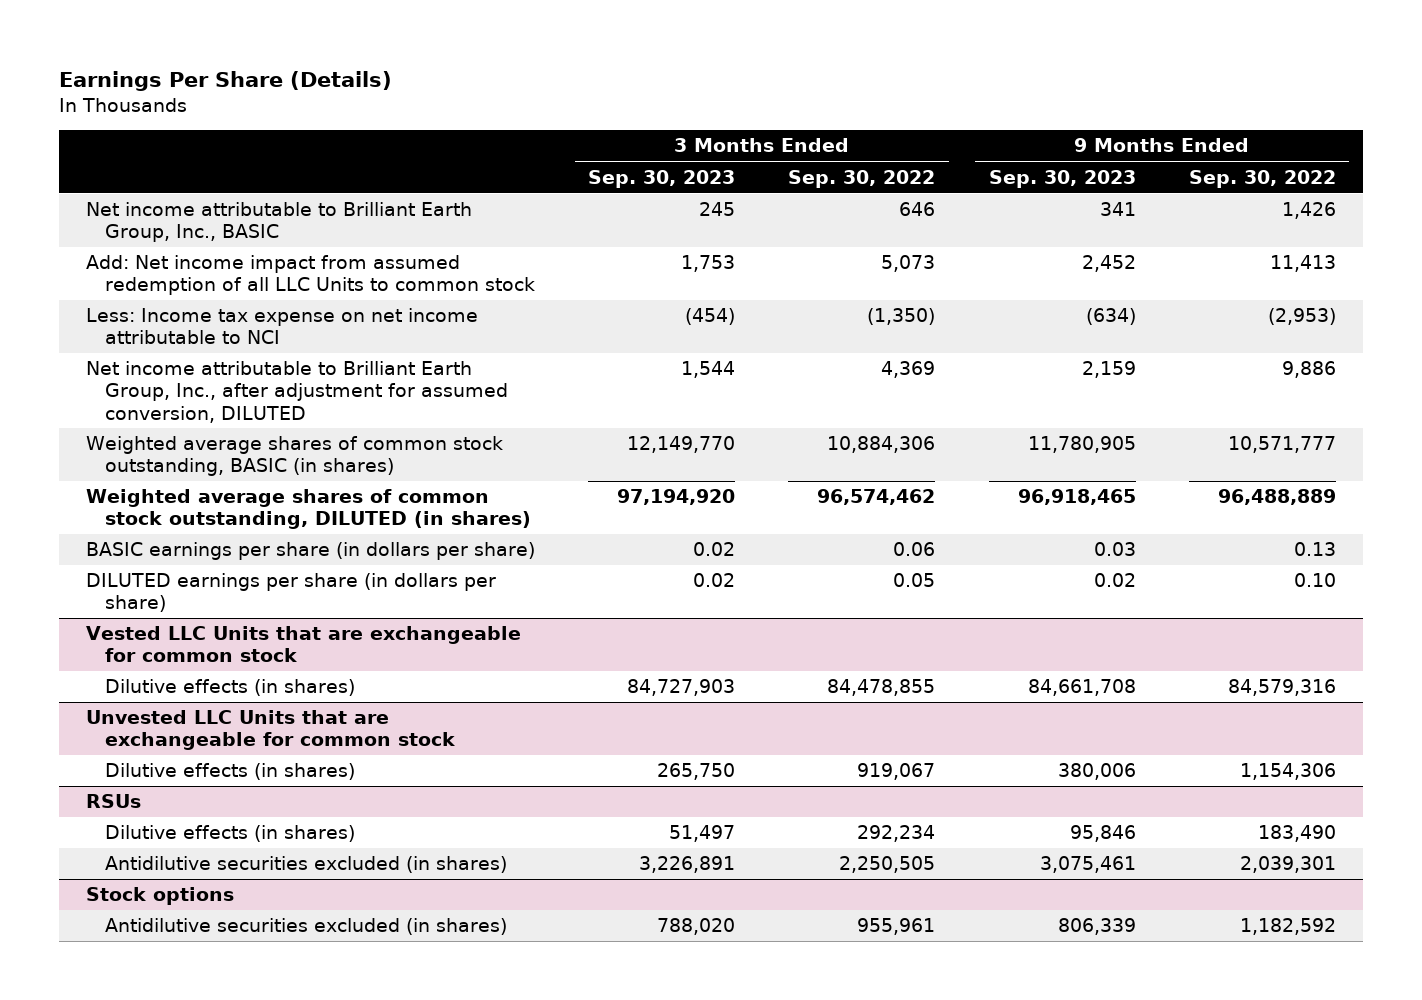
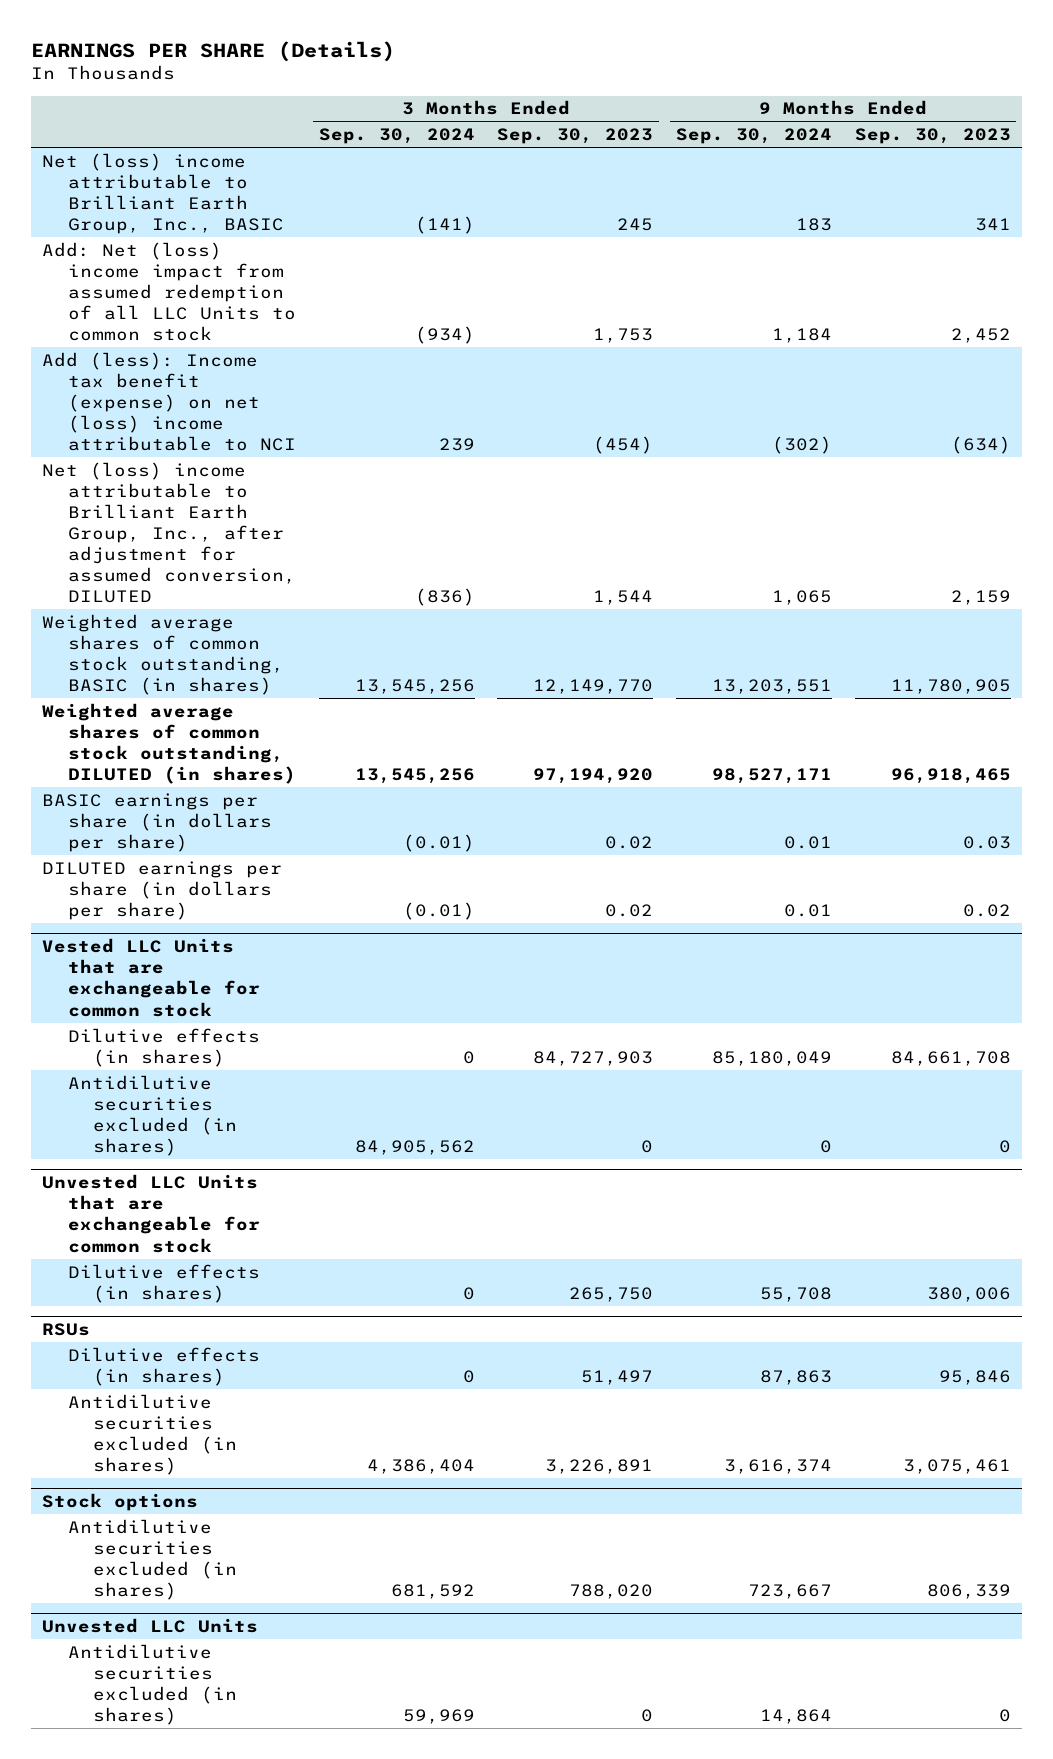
[58,71,392,92] Earnings Per Share (Details) -> [31,40,396,62] EARNINGS PER SHARE (Details)
[788,169,936,188] Sep. 30, 2022 -> none
[1188,169,1336,188] Sep. 30, 2022 -> none
none -> [318,128,475,145] Sep. 30, 2024
none -> [675,128,832,145] Sep. 30, 2024
[85,202,472,243] Net income attributable to Brilliant Earth Group, Inc., BASIC -> [42,152,284,235] Net (loss) income attributable to Brilliant Earth Group, Inc., BASIC
[85,255,535,296] Add: Net income impact from assumed redemption of all LLC Units to common stock -> [42,241,296,342] Add: Net (loss) income impact from assumed redemption of all LLC Units to common stock
[85,308,478,345] Less: Income tax expense on net income attributable to NCI -> [42,351,296,452] Add (less): Income tax benefit (expense) on net (loss) income attributable to NCI
[85,361,508,423] Net income attributable to Brilliant Earth Group, Inc., after adjustment for assumed conversion, DILUTED -> [42,461,296,604] Net (loss) income attributable to Brilliant Earth Group, Inc., after adjustment for assumed conversion, DILUTED
none -> [67,1074,238,1157] Antidilutive securities excluded (in shares)
none -> [42,1618,259,1634] Unvested LLC Units
none -> [67,1643,238,1726] Antidilutive securities excluded (in shares)

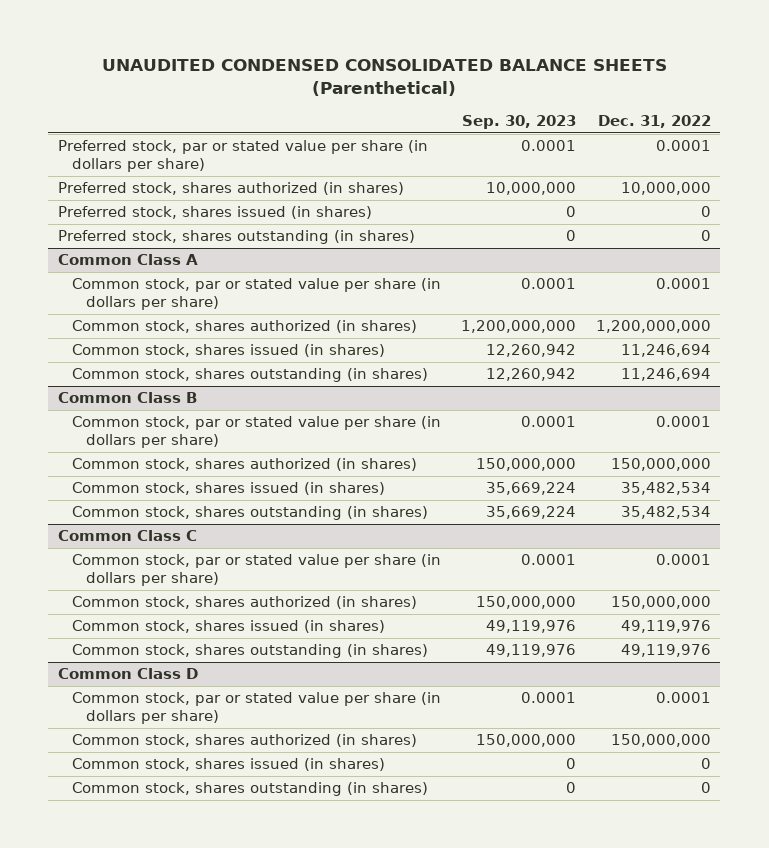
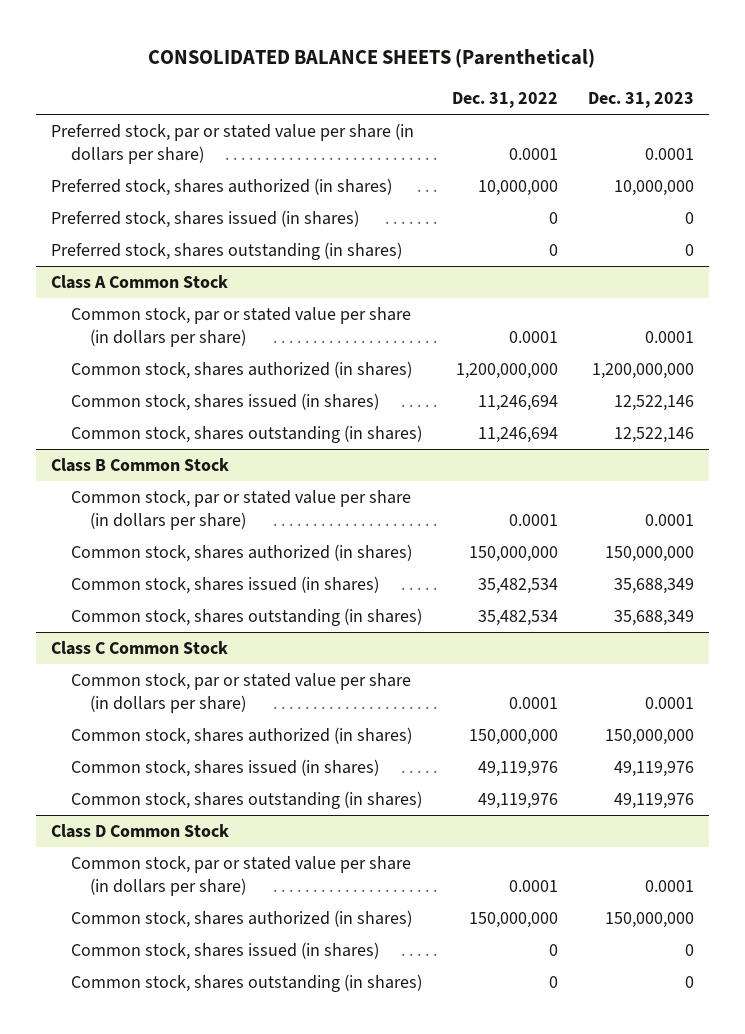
[102,59,668,97] UNAUDITED CONDENSED CONSOLIDATED BALANCE SHEETS (Parenthetical) -> [148,48,596,68] CONSOLIDATED BALANCE SHEETS (Parenthetical)
[461,115,576,130] Sep. 30, 2023 -> none
none -> [587,91,694,108] Dec. 31, 2023
[58,254,199,266] Common Class A -> [51,275,229,290] Class A Common Stock
[58,392,198,404] Common Class B -> [51,458,230,473] Class B Common Stock
[58,530,198,542] Common Class C -> [51,641,229,656] Class C Common Stock
[58,668,199,680] Common Class D -> [51,824,230,839] Class D Common Stock

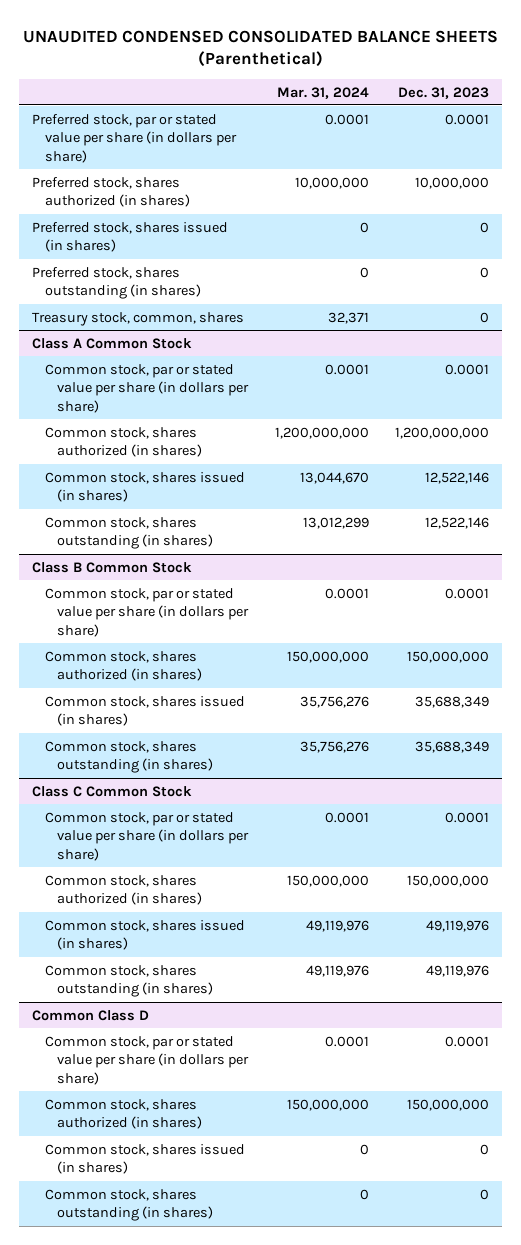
[148,48,596,68] CONSOLIDATED BALANCE SHEETS (Parenthetical) -> [22,29,498,68] UNAUDITED CONDENSED CONSOLIDATED BALANCE SHEETS (Parenthetical)
[451,91,558,108] Dec. 31, 2022 -> none
none -> [276,86,369,99] Mar. 31, 2024
none -> [31,311,244,326] Treasury stock, common, shares
[51,824,230,839] Class D Common Stock -> [31,1009,149,1021] Common Class D

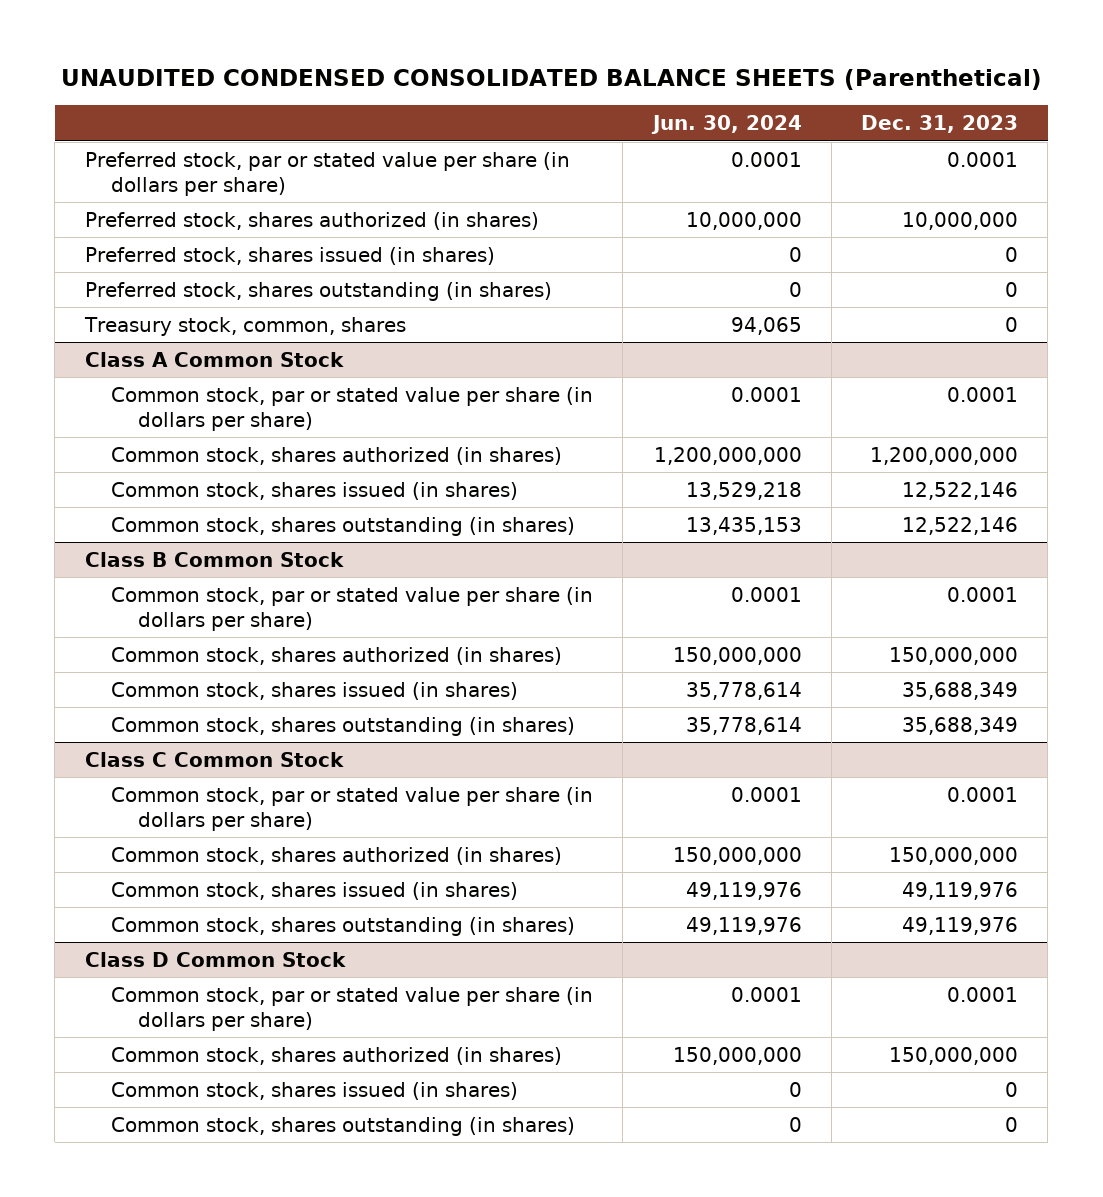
[276,86,369,99] Mar. 31, 2024 -> none
none -> [650,115,802,135] Jun. 30, 2024
[31,1009,149,1021] Common Class D -> [84,951,346,967] Class D Common Stock

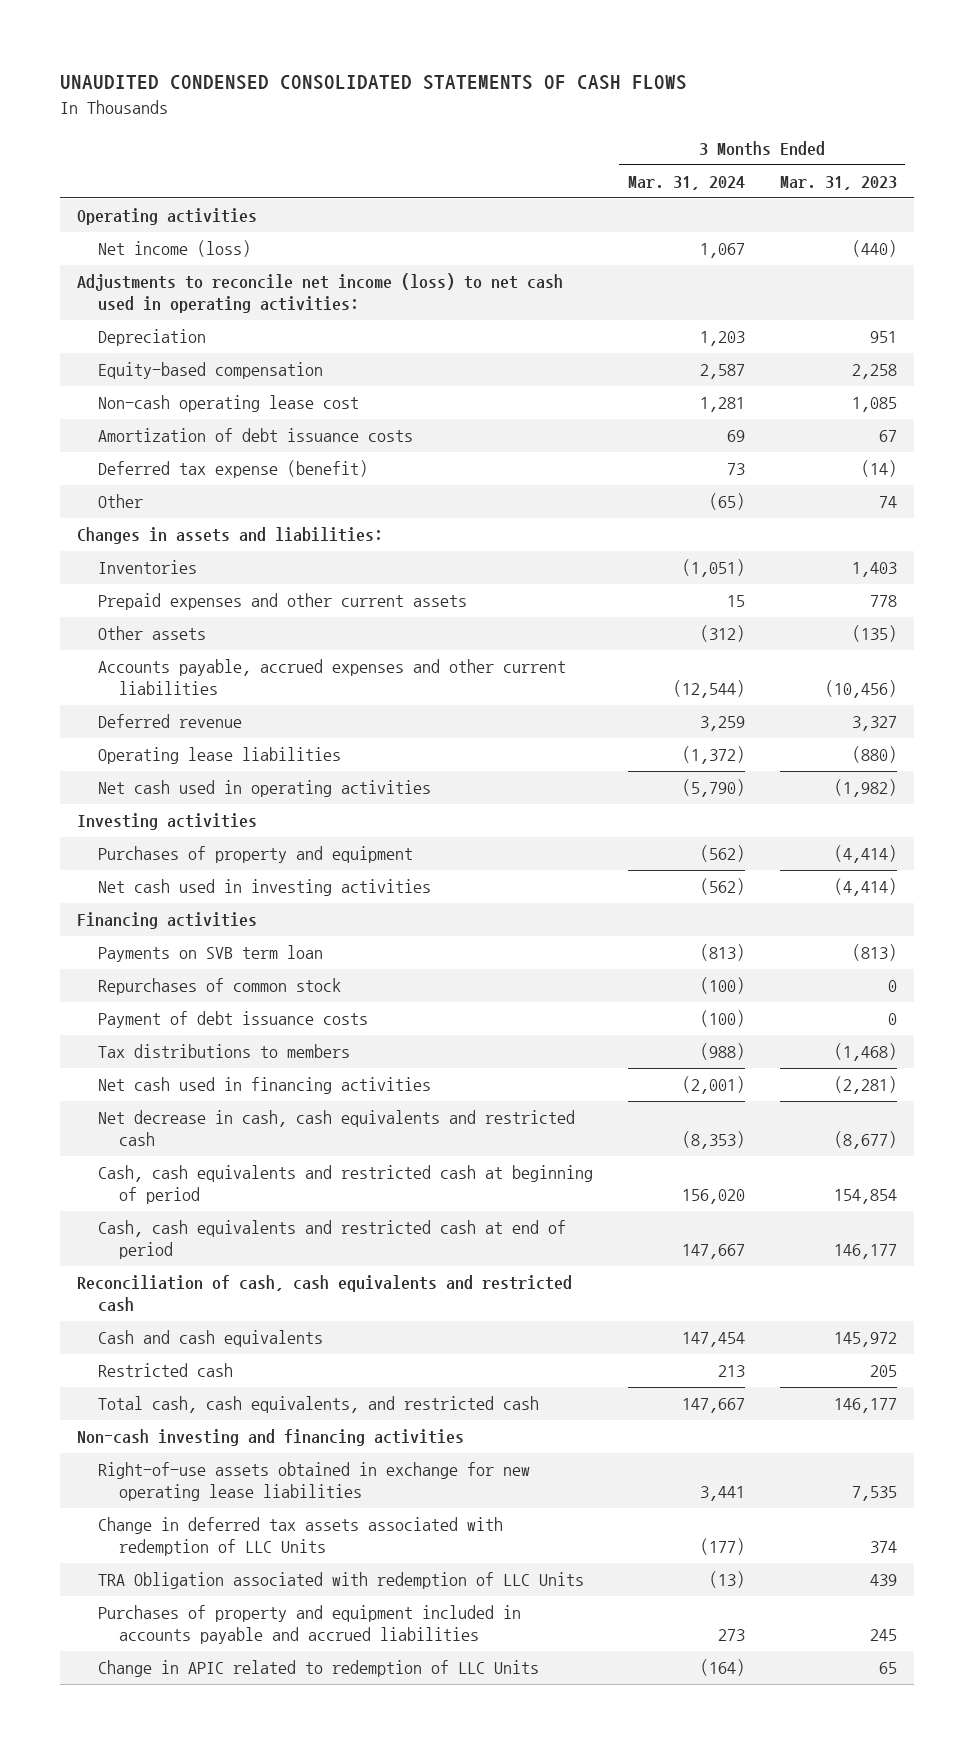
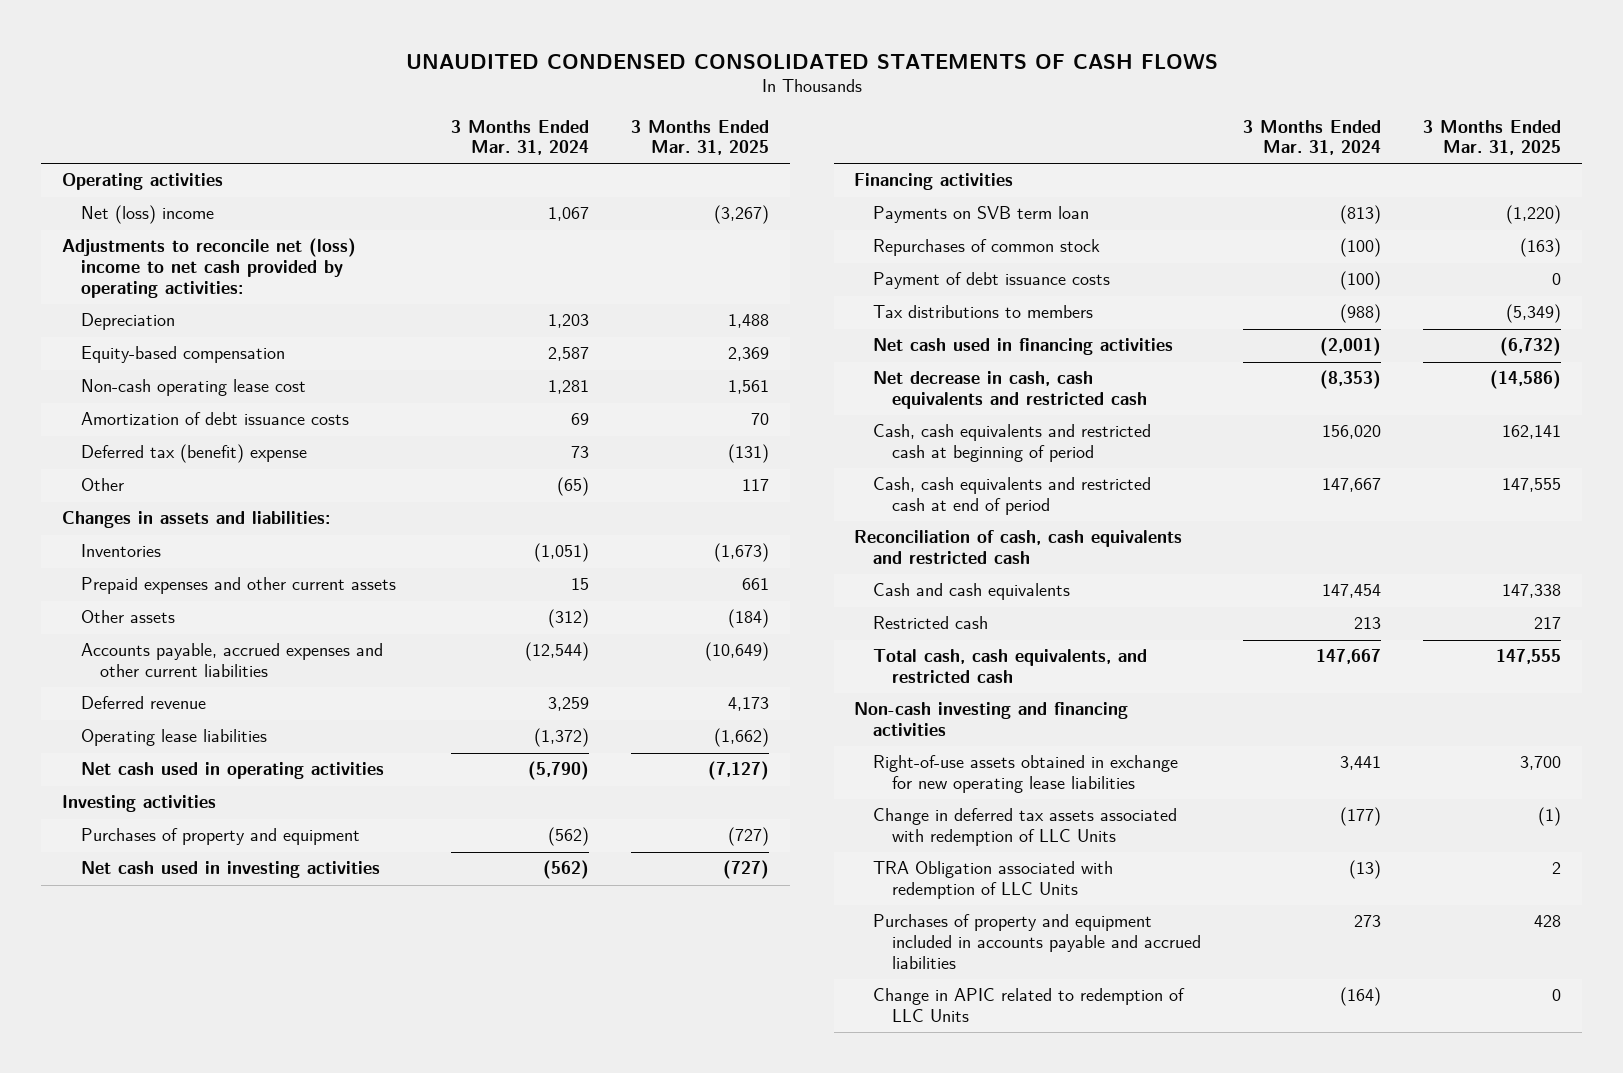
[779,175,897,190] Mar. 31, 2023 -> none
none -> [630,119,769,156] 3 Months Ended Mar. 31, 2025
[98,240,252,258] Net income (loss) -> [81,205,215,225] Net (loss) income
[77,273,564,313] Adjustments to reconcile net income (loss) to net cash used in operating activities: -> [62,238,357,298] Adjustments to reconcile net (loss) income to net cash provided by operating activities:
[98,460,369,479] Deferred tax expense (benefit) -> [81,444,308,464] Deferred tax (benefit) expense

